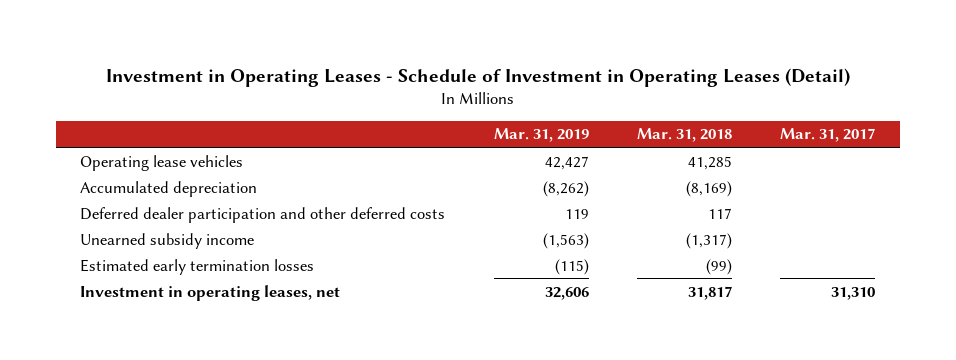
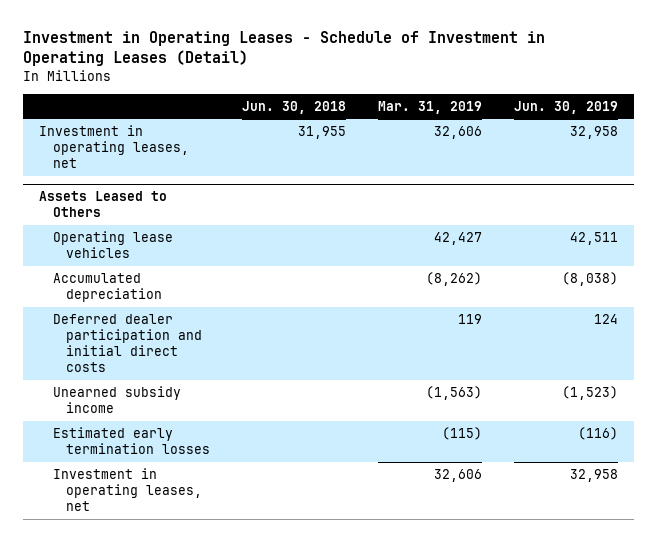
[637,128,733,143] Mar. 31, 2018 -> none
[780,128,876,143] Mar. 31, 2017 -> none
none -> [241,100,346,114] Jun. 30, 2018
none -> [514,100,619,114] Jun. 30, 2019
none -> [39,124,189,169] Investment in operating leases, net
none -> [39,190,168,218] Assets Leased to Others
[80,206,446,223] Deferred dealer participation and other deferred costs -> [52,313,202,373] Deferred dealer participation and initial direct costs

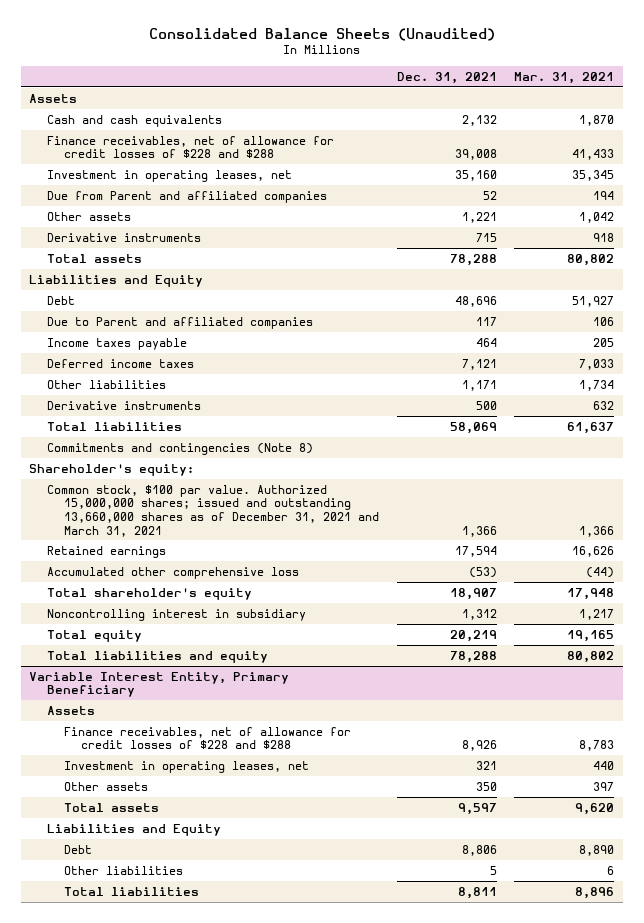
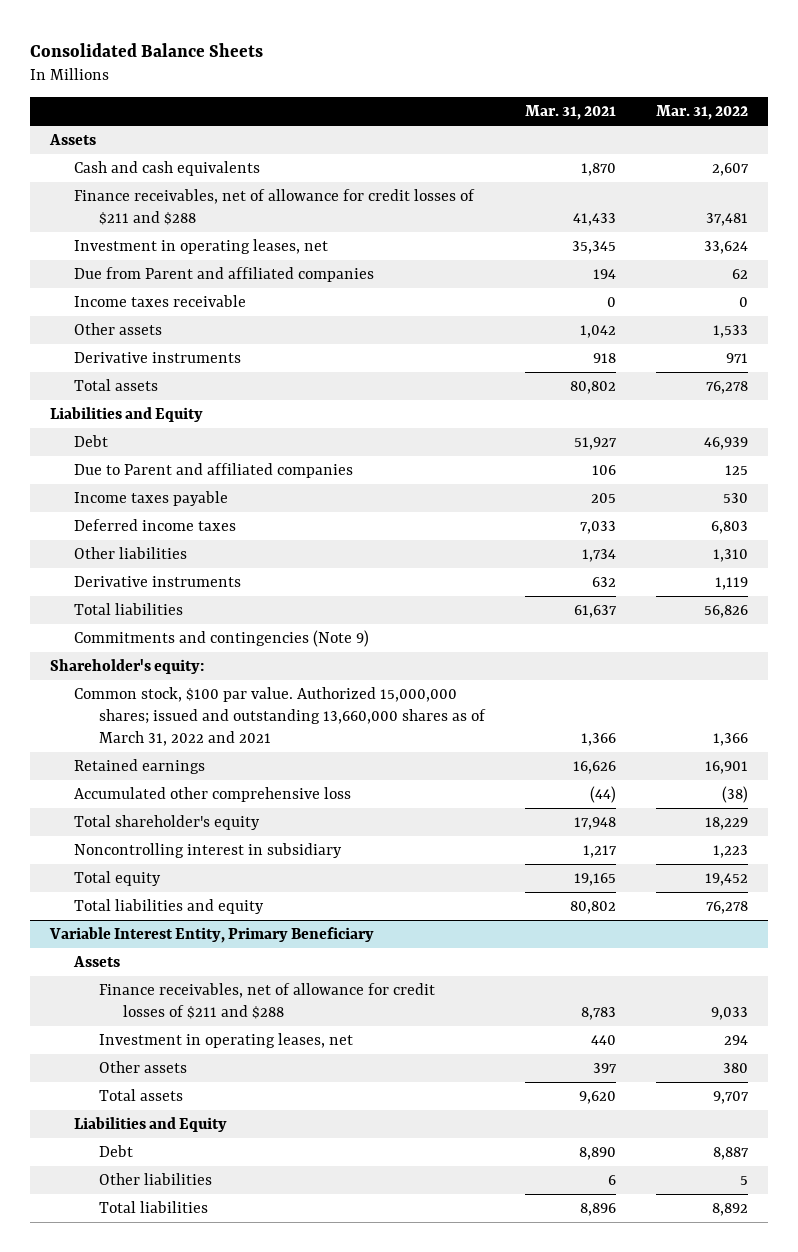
[148,27,495,41] Consolidated Balance Sheets (Unaudited) -> [30,42,264,57] Consolidated Balance Sheets
[396,71,497,84] Dec. 31, 2021 -> none
none -> [656,105,749,121] Mar. 31, 2022
[46,135,334,159] Finance receivables, net of allowance for credit losses of $228 and $288 -> [74,188,476,225] Finance receivables, net of allowance for credit losses of $211 and $288
none -> [74,294,247,307] Income taxes receivable
[46,442,313,455] Commitments and contingencies (Note 8) -> [74,629,370,647] Commitments and contingencies (Note 9)
[46,484,380,537] Common stock, $100 par value. Authorized 15,000,000 shares; issued and outstanding 13,660,000 shares as of December 31, 2021 and March 31, 2021 -> [74,686,486,746] Common stock, $100 par value. Authorized 15,000,000 shares; issued and outstanding 13,660,000 shares as of March 31, 2022 and 2021
[64,726,352,750] Finance receivables, net of allowance for credit losses of $228 and $288 -> [98,982,435,1019] Finance receivables, net of allowance for credit losses of $211 and $288

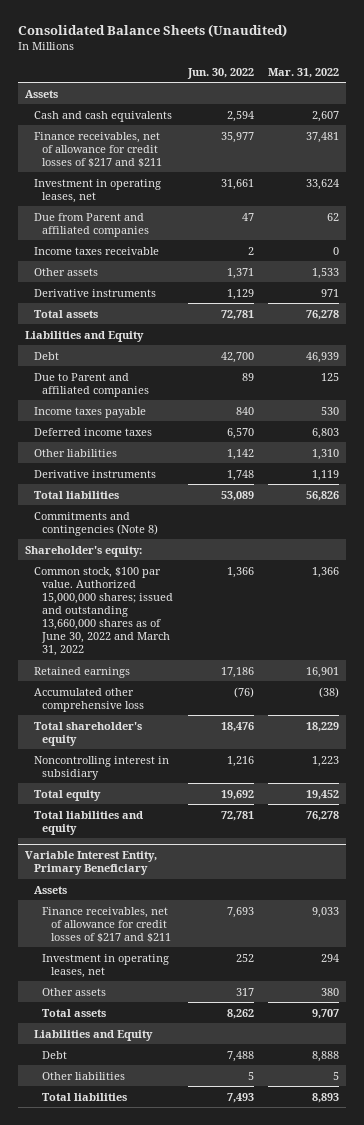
[30,42,264,57] Consolidated Balance Sheets -> [17,24,287,38] Consolidated Balance Sheets (Unaudited)
[524,105,616,121] Mar. 31, 2021 -> none
none -> [186,67,254,79] Jun. 30, 2022
[74,188,476,225] Finance receivables, net of allowance for credit losses of $211 and $288 -> [33,131,163,167] Finance receivables, net of allowance for credit losses of $217 and $211
[74,629,370,647] Commitments and contingencies (Note 9) -> [33,511,159,536] Commitments and contingencies (Note 8)
[74,686,486,746] Common stock, $100 par value. Authorized 15,000,000 shares; issued and outstanding 13,660,000 shares as of March 31, 2022 and 2021 -> [33,566,174,657] Common stock, $100 par value. Authorized 15,000,000 shares; issued and outstanding 13,660,000 shares as of June 30, 2022 and March 31, 2022
[98,982,435,1019] Finance receivables, net of allowance for credit losses of $211 and $288 -> [42,906,172,942] Finance receivables, net of allowance for credit losses of $217 and $211
[713,1146,750,1160] 8,887 -> [311,1050,339,1062] 8,888
[712,1202,749,1216] 8,892 -> [311,1092,339,1103] 8,893

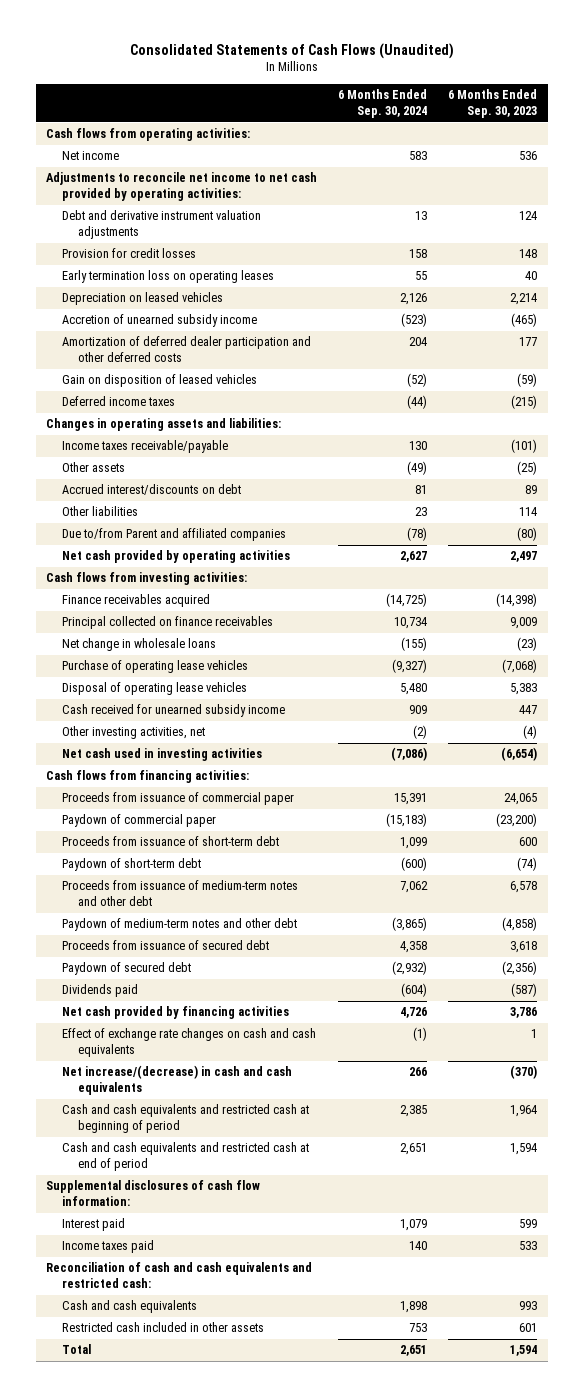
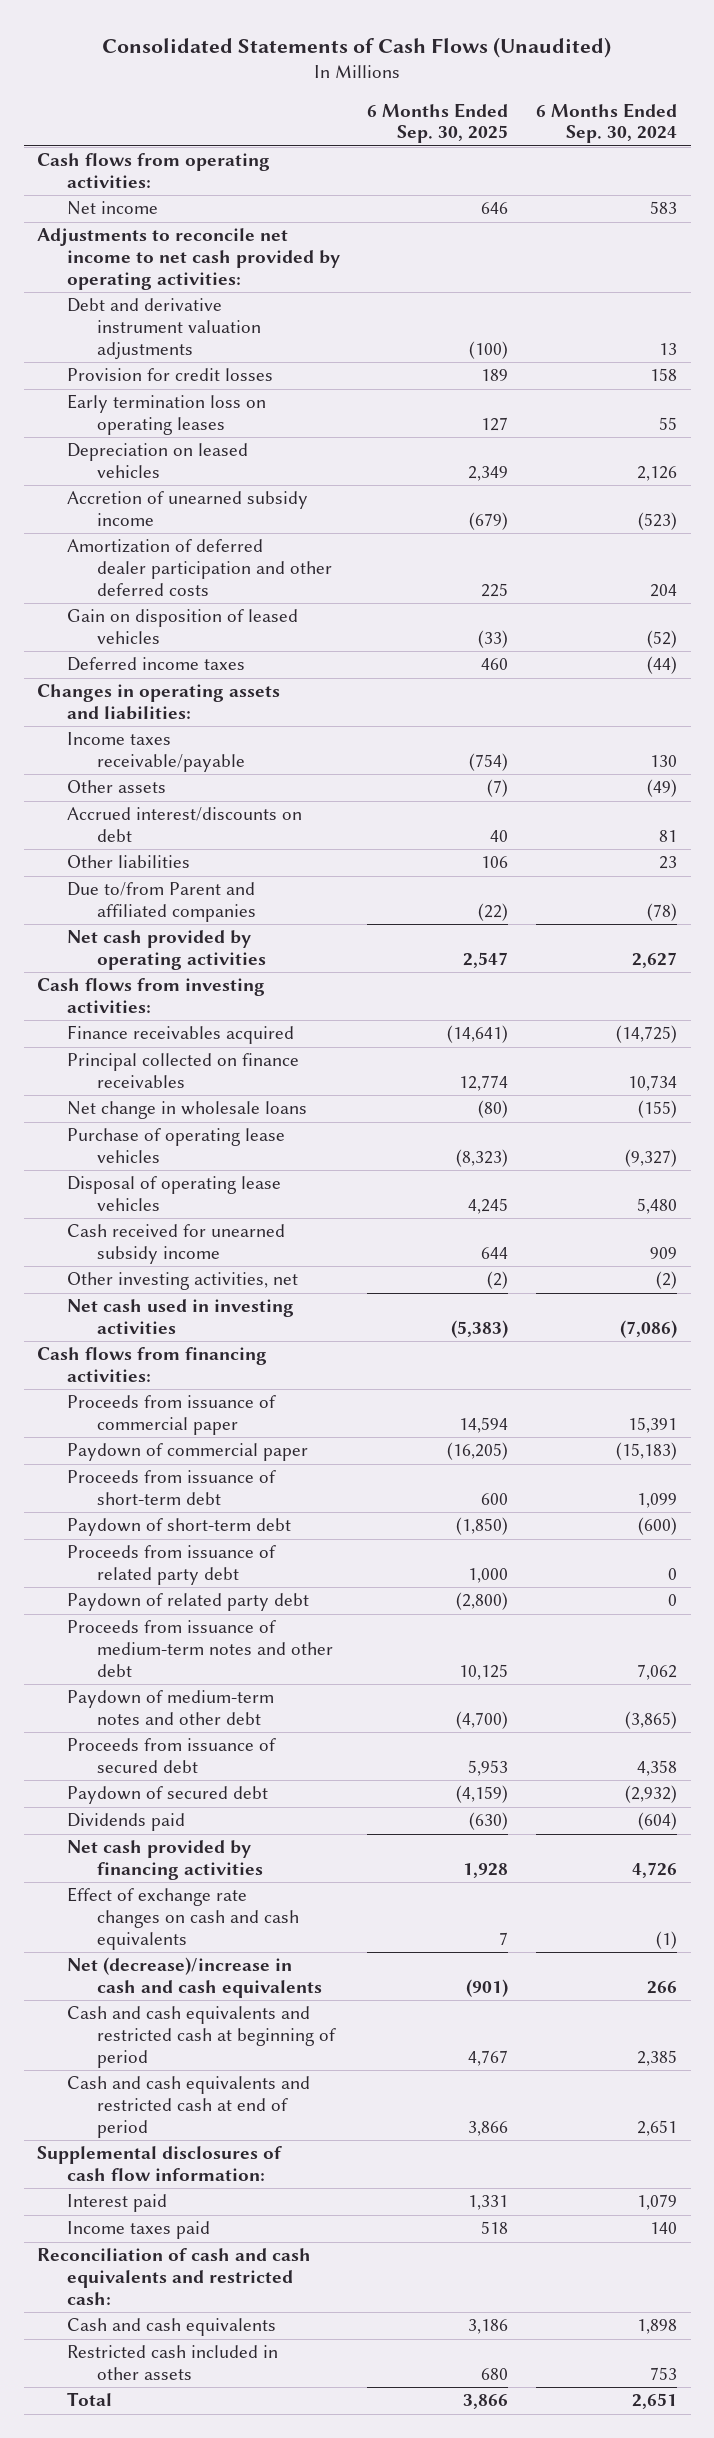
[448,89,538,119] 6 Months Ended Sep. 30, 2023 -> none
none -> [367,102,509,144] 6 Months Ended Sep. 30, 2025
none -> [66,1545,276,1586] Proceeds from issuance of related party debt
none -> [66,1593,309,1612] Paydown of related party debt
[62,1065,293,1096] Net increase/(decrease) in cash and cash equivalents -> [66,1957,322,1999] Net (decrease)/increase in cash and cash equivalents

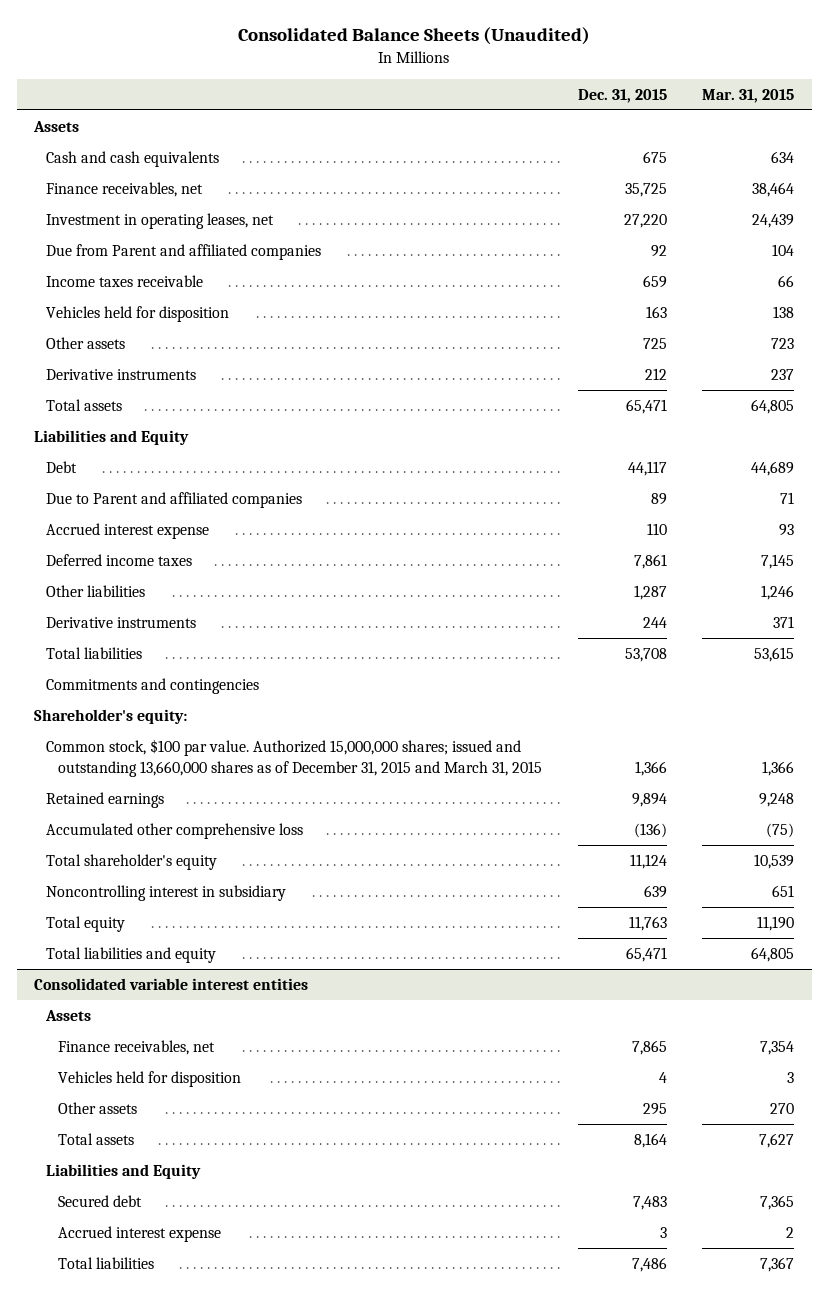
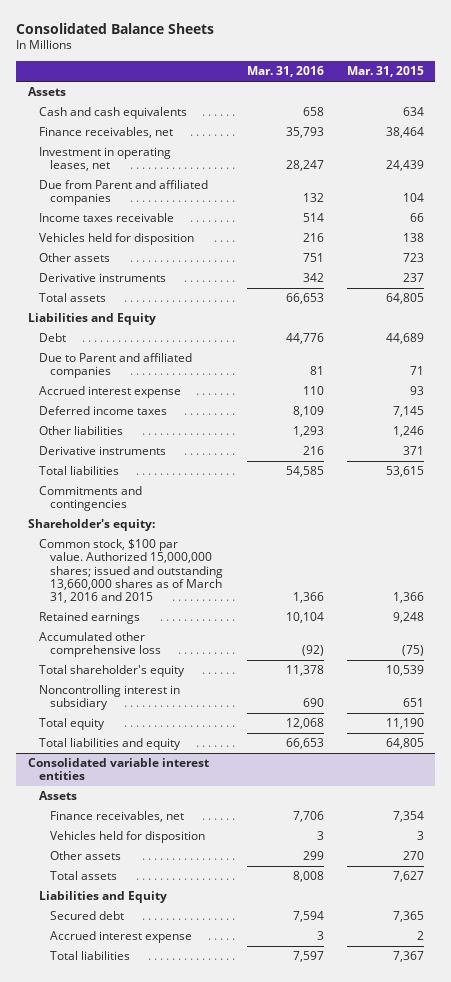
[238,27,591,46] Consolidated Balance Sheets (Unaudited) -> [16,22,215,34] Consolidated Balance Sheets
[577,88,667,103] Dec. 31, 2015 -> none
none -> [246,66,324,78] Mar. 31, 2016
[46,739,543,777] Common stock, $100 par value. Authorized 15,000,000 shares; issued and outstanding 13,660,000 shares as of December 31, 2015 and March 31, 2015 -> [39,539,224,604] Common stock, $100 par value. Authorized 15,000,000 shares; issued and outstanding 13,660,000 shares as of March 31, 2016 and 2015

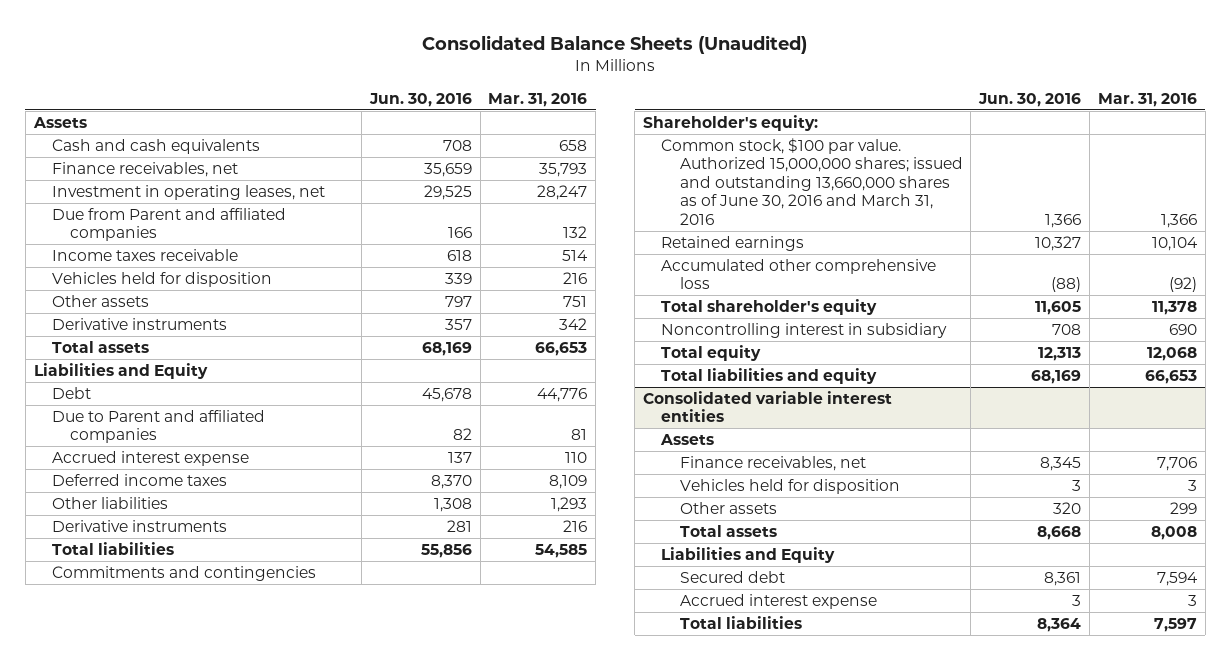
[16,22,215,34] Consolidated Balance Sheets -> [422,34,808,54] Consolidated Balance Sheets (Unaudited)
[346,66,424,78] Mar. 31, 2015 -> none
none -> [368,92,472,107] Jun. 30, 2016
[39,539,224,604] Common stock, $100 par value. Authorized 15,000,000 shares; issued and outstanding 13,660,000 shares as of March 31, 2016 and 2015 -> [661,137,963,225] Common stock, $100 par value. Authorized 15,000,000 shares; issued and outstanding 13,660,000 shares as of June 30, 2016 and March 31, 2016

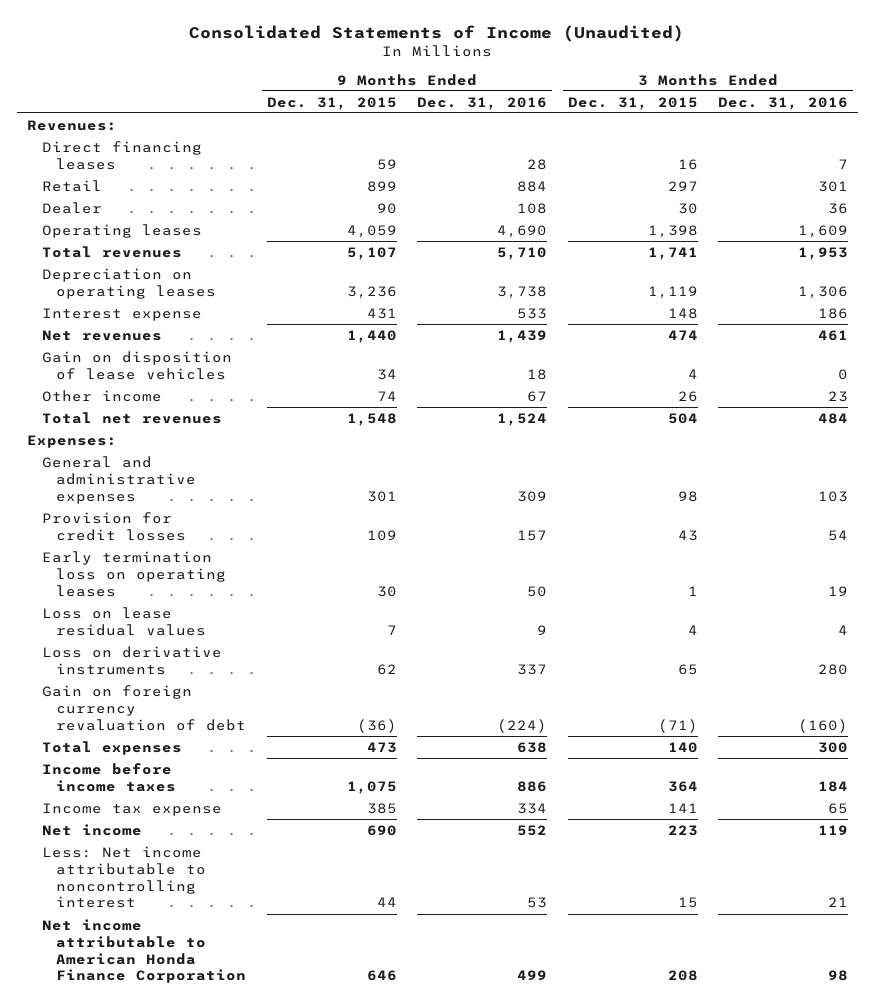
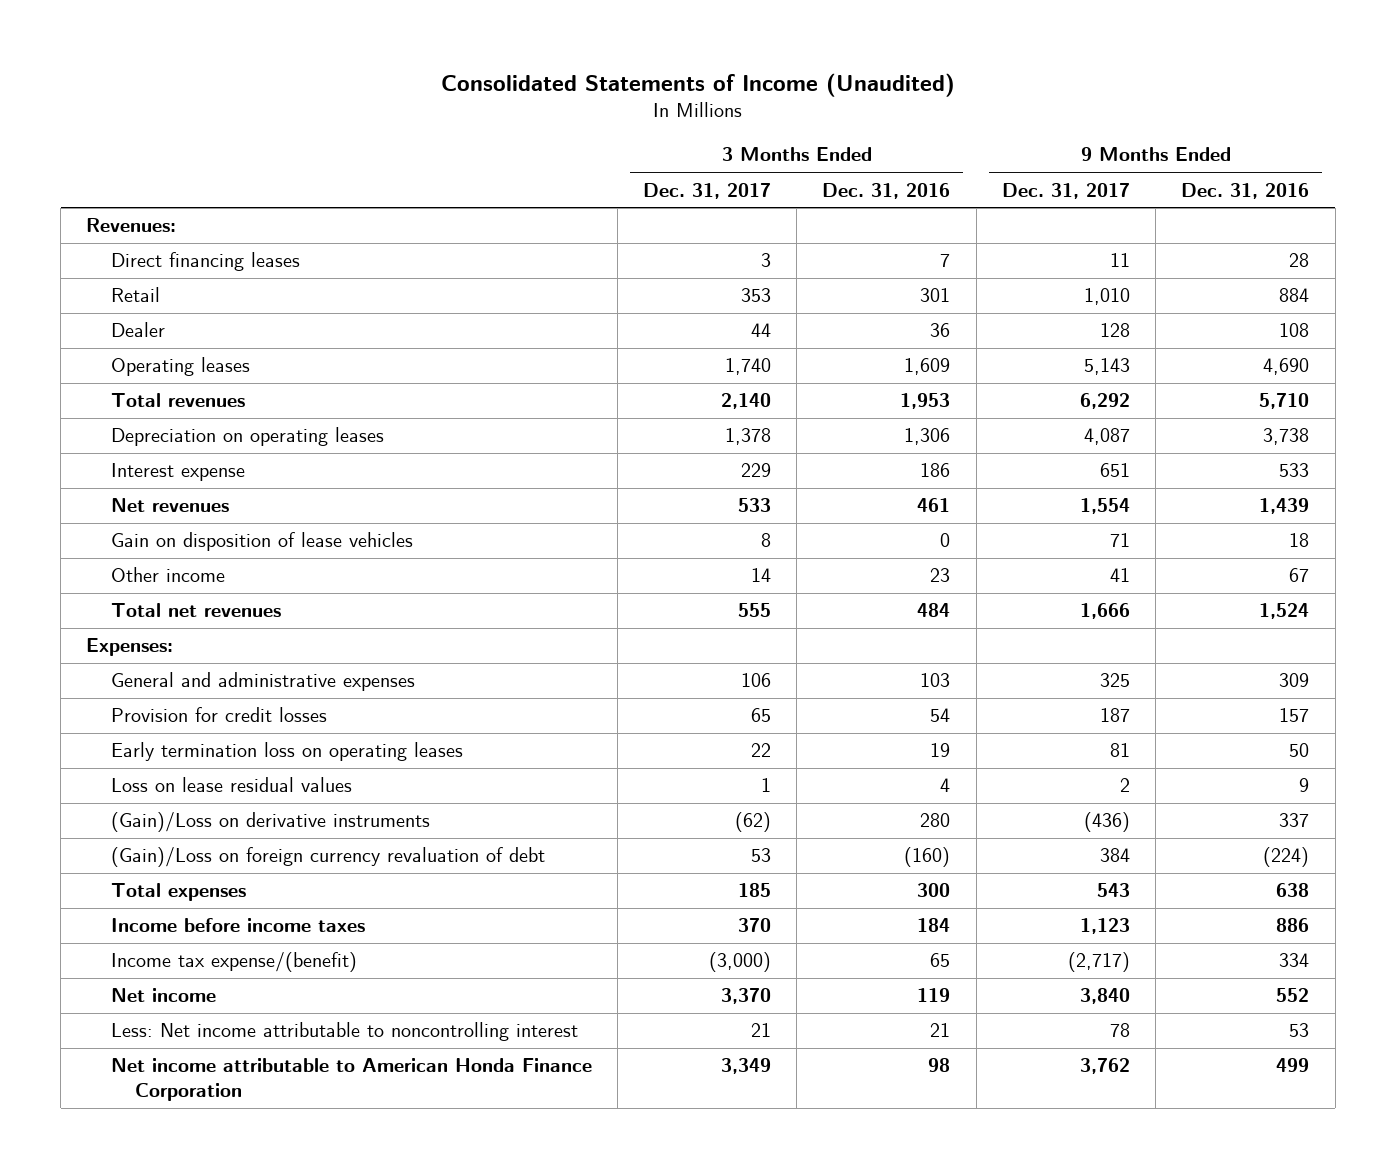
[266,96,397,110] Dec. 31, 2015 -> none
[567,96,698,110] Dec. 31, 2015 -> none
none -> [643,182,772,199] Dec. 31, 2017
none -> [1001,182,1130,199] Dec. 31, 2017
[41,645,222,675] Loss on derivative instruments -> [110,812,430,833] (Gain)/Loss on derivative instruments
[41,684,247,731] Gain on foreign currency revaluation of debt -> [110,847,545,868] (Gain)/Loss on foreign currency revaluation of debt
[41,802,222,816] Income tax expense -> [110,952,357,973] Income tax expense/(benefit)

